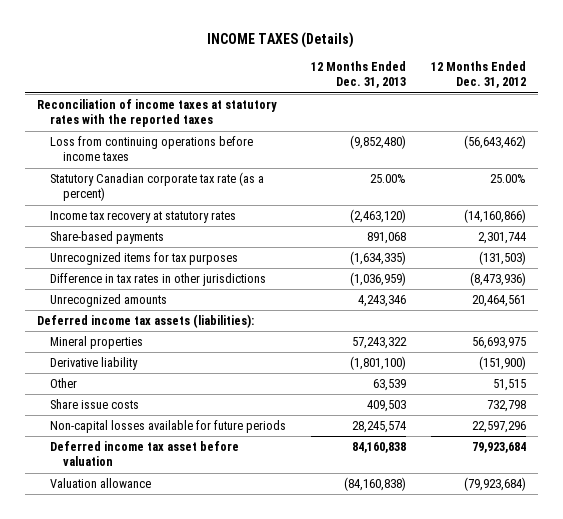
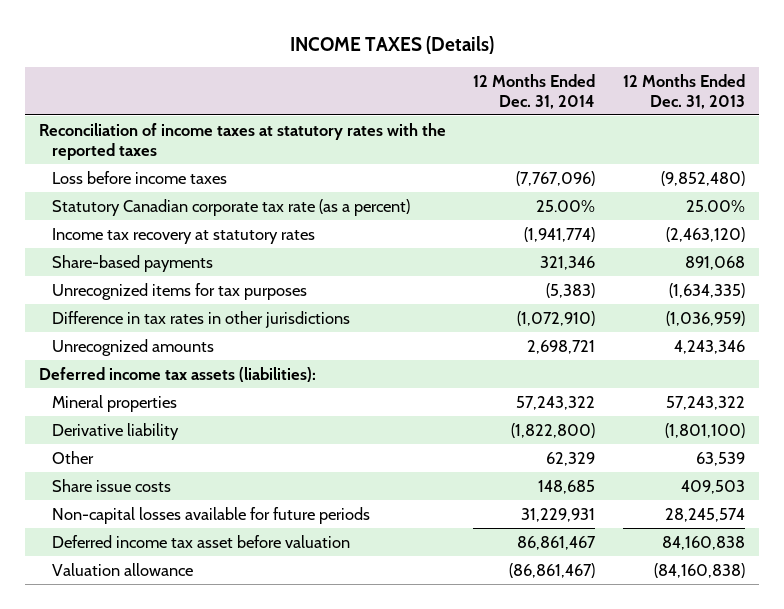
[430,61,526,89] 12 Months Ended Dec. 31, 2012 -> none
none -> [473,73,596,109] 12 Months Ended Dec. 31, 2014
[49,136,253,162] Loss from continuing operations before income taxes -> [51,170,227,184] Loss before income taxes

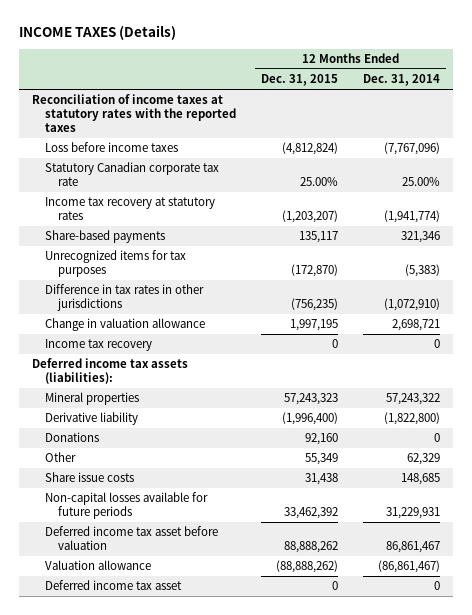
[622,73,745,109] 12 Months Ended Dec. 31, 2013 -> none
none -> [261,74,339,87] Dec. 31, 2015
[51,198,410,216] Statutory Canadian corporate tax rate (as a percent) -> [44,162,219,187] Statutory Canadian corporate tax rate
[51,338,214,356] Unrecognized amounts -> [44,318,205,332] Change in valuation allowance
none -> [44,339,152,352] Income tax recovery
none -> [44,432,99,443] Donations
none -> [44,580,182,591] Deferred income tax asset

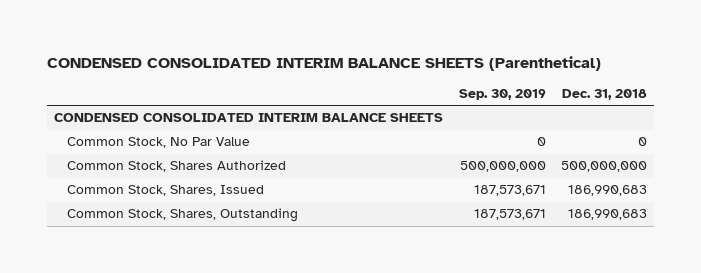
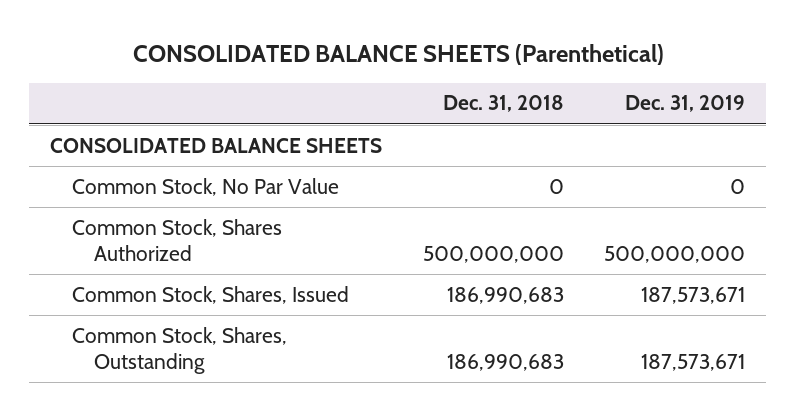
[46,56,601,72] CONDENSED CONSOLIDATED INTERIM BALANCE SHEETS (Parenthetical) -> [132,43,664,65] CONSOLIDATED BALANCE SHEETS (Parenthetical)
[458,89,546,101] Sep. 30, 2019 -> none
none -> [625,95,746,113] Dec. 31, 2019
[54,113,444,123] CONDENSED CONSOLIDATED INTERIM BALANCE SHEETS -> [49,137,382,153] CONSOLIDATED BALANCE SHEETS

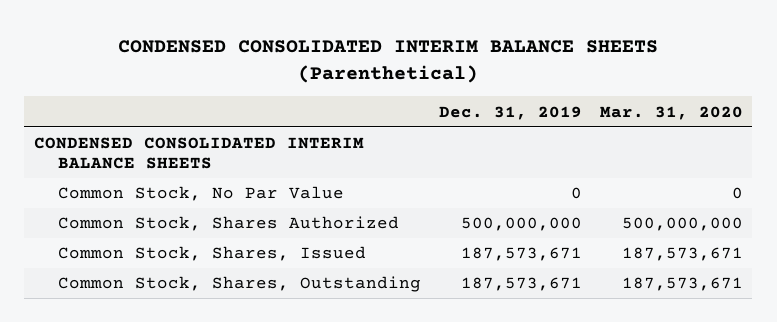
[132,43,664,65] CONSOLIDATED BALANCE SHEETS (Parenthetical) -> [118,39,659,83] CONDENSED CONSOLIDATED INTERIM BALANCE SHEETS (Parenthetical)
[442,95,564,113] Dec. 31, 2018 -> none
none -> [600,105,744,120] Mar. 31, 2020
[49,137,382,153] CONSOLIDATED BALANCE SHEETS -> [33,137,364,170] CONDENSED CONSOLIDATED INTERIM BALANCE SHEETS

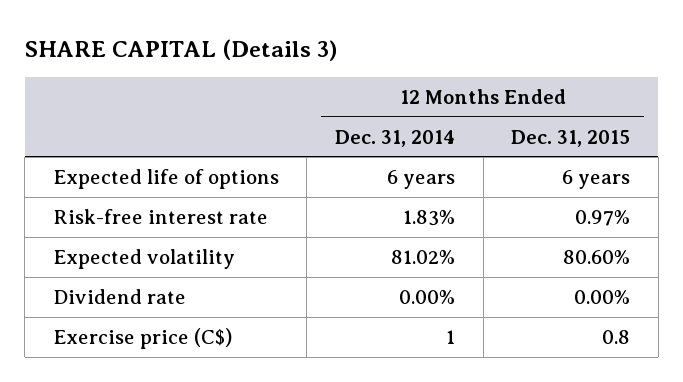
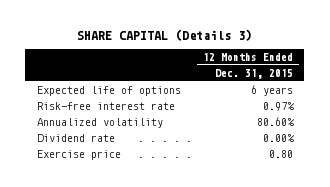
[335,129,456,147] Dec. 31, 2014 -> none
[52,248,235,269] Expected volatility -> [36,118,163,129] Annualized volatility
[52,327,232,349] Exercise price (C$) -> [36,150,121,161] Exercise price
[602,329,631,344] 0.8 -> [269,150,294,159] 0.80

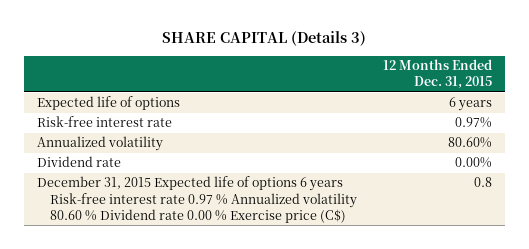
[36,150,121,161] Exercise price -> none
none -> [36,176,358,223] December 31, 2015 Expected life of options 6 years Risk-free interest rate 0.97 % Annualized volatility 80.60 % Dividend rate 0.00 % Exercise price (C$)

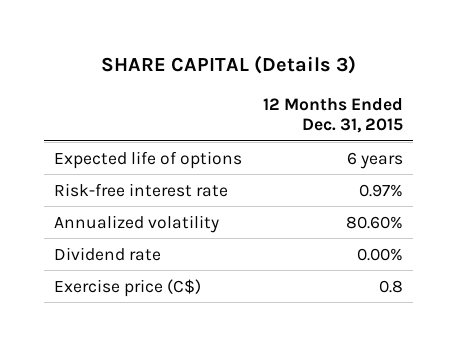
[36,176,358,223] December 31, 2015 Expected life of options 6 years Risk-free interest rate 0.97 % Annualized volatility 80.60 % Dividend rate 0.00 % Exercise price (C$) -> [54,278,202,297] Exercise price (C$)

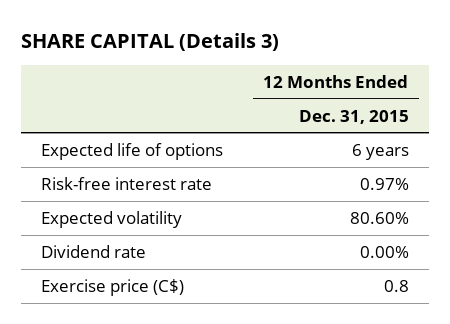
[54,214,220,233] Annualized volatility -> [41,210,183,228] Expected volatility

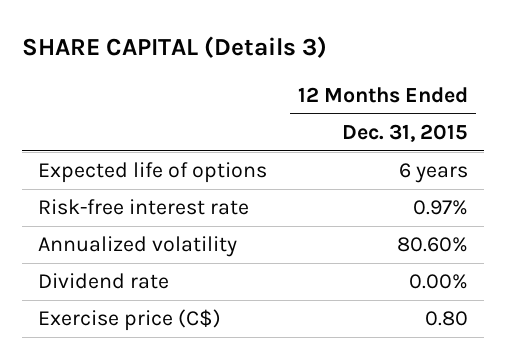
[41,210,183,228] Expected volatility -> [37,236,237,258] Annualized volatility
[383,279,409,292] 0.8 -> [425,311,469,327] 0.80

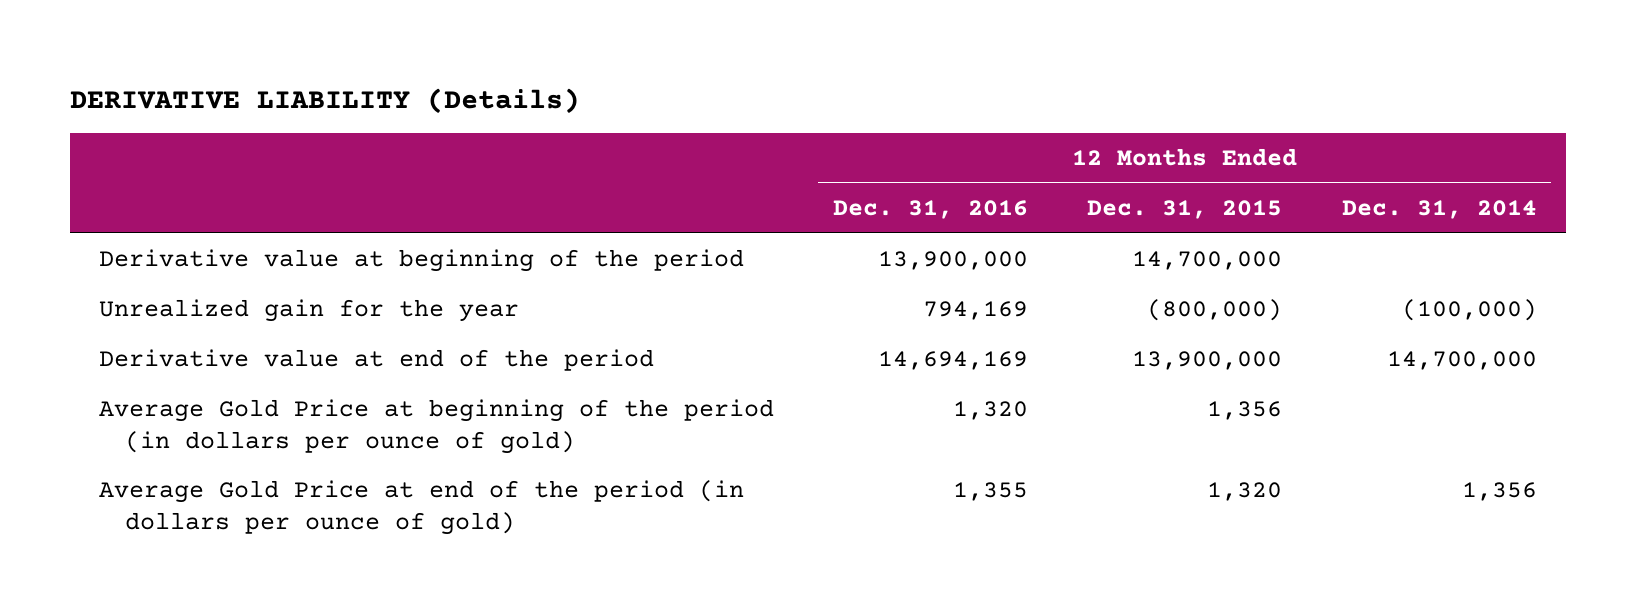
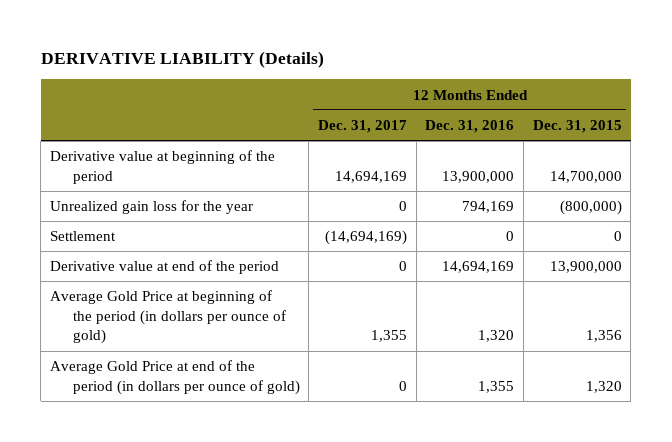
[1341,200,1537,220] Dec. 31, 2014 -> none
none -> [318,119,408,133] Dec. 31, 2017
[99,299,520,323] Unrealized gain for the year -> [49,200,253,215] Unrealized gain loss for the year
none -> [49,231,116,242] Settlement

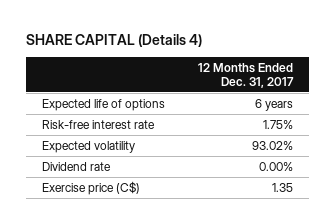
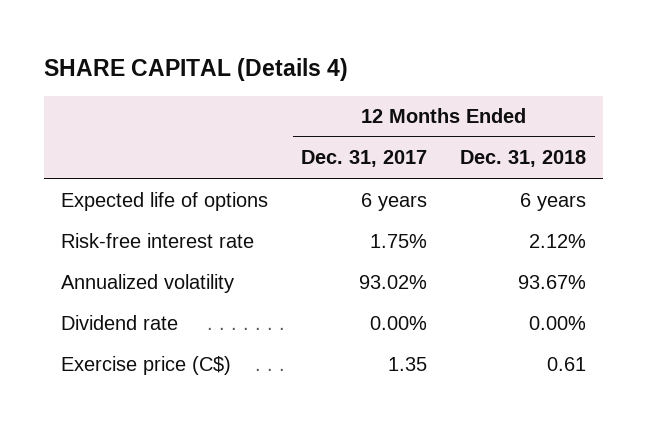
none -> [460,150,587,168] Dec. 31, 2018
[42,141,136,154] Expected volatility -> [60,273,234,293] Annualized volatility

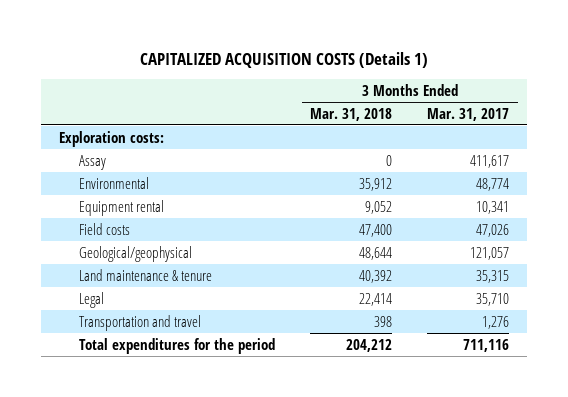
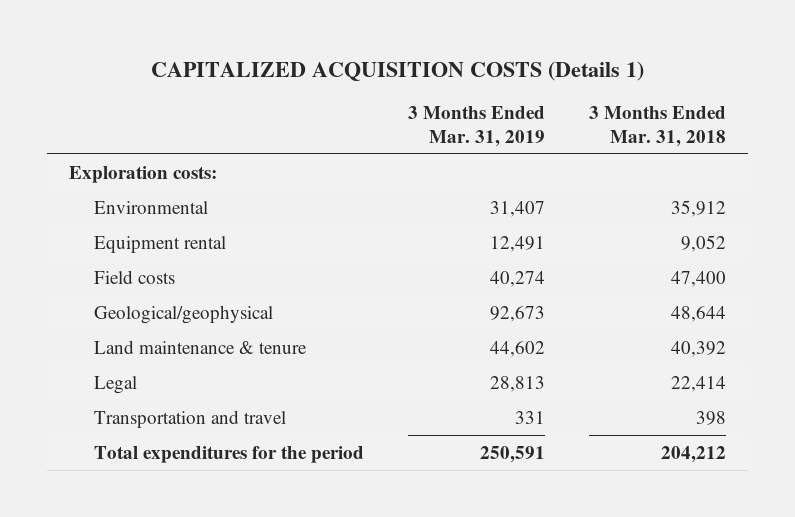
[427,107,510,121] Mar. 31, 2017 -> none
none -> [408,106,546,147] 3 Months Ended Mar. 31, 2019
[79,154,107,170] Assay -> none

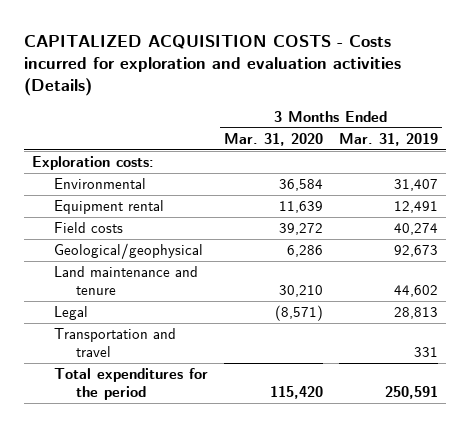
[150,60,644,81] CAPITALIZED ACQUISITION COSTS (Details 1) -> [24,34,402,97] CAPITALIZED ACQUISITION COSTS - Costs incurred for exploration and evaluation activities (Details)
[589,106,727,147] 3 Months Ended Mar. 31, 2018 -> none
none -> [224,132,324,146] Mar. 31, 2020
[94,339,308,354] Land maintenance & tenure -> [54,266,199,295] Land maintenance and tenure

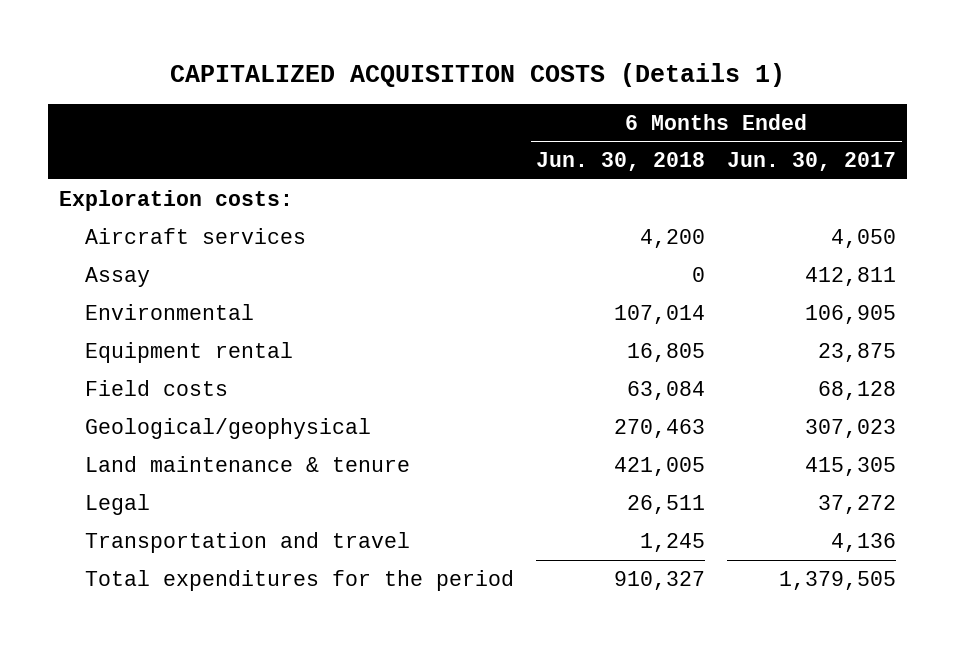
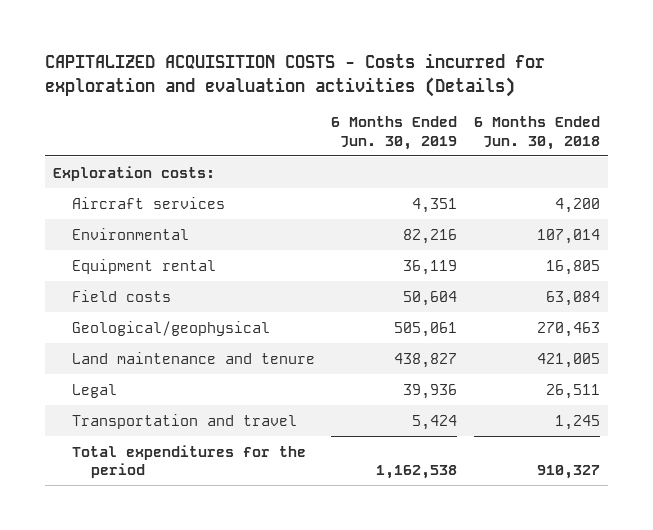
[169,62,785,87] CAPITALIZED ACQUISITION COSTS (Details 1) -> [45,53,546,97] CAPITALIZED ACQUISITION COSTS - Costs incurred for exploration and evaluation activities (Details)
[727,152,897,172] Jun. 30, 2017 -> none
none -> [331,116,458,150] 6 Months Ended Jun. 30, 2019
[85,266,151,287] Assay -> none
[85,455,411,472] Land maintenance & tenure -> [72,351,316,364] Land maintenance and tenure

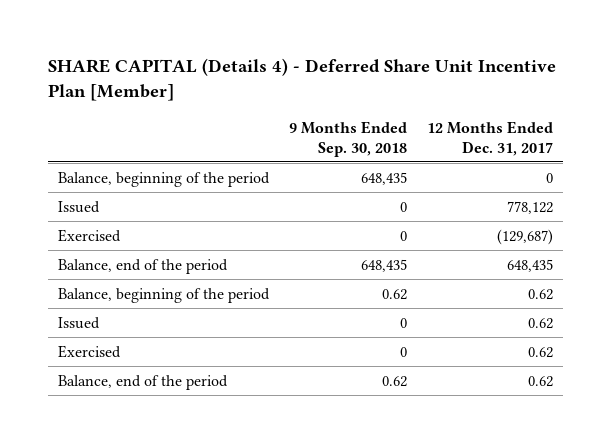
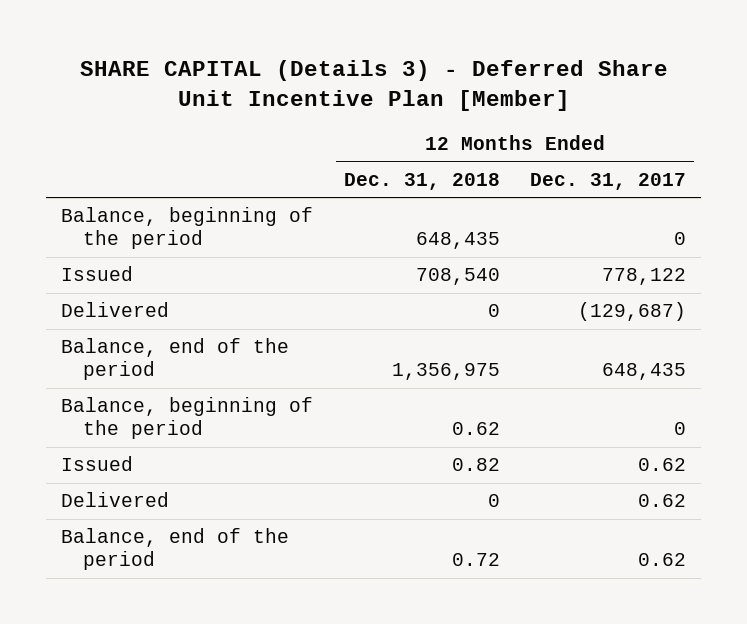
[47,58,556,102] SHARE CAPITAL (Details 4) - Deferred Share Unit Incentive Plan [Member] -> [79,60,668,112] SHARE CAPITAL (Details 3) - Deferred Share Unit Incentive Plan [Member]
[288,120,407,157] 9 Months Ended Sep. 30, 2018 -> none
none -> [343,172,500,190] Dec. 31, 2018
[57,228,121,242] Exercised -> [61,302,170,318] Delivered
[527,288,553,300] 0.62 -> [673,422,686,436] 0
[57,344,121,358] Exercised -> [61,492,170,508] Delivered

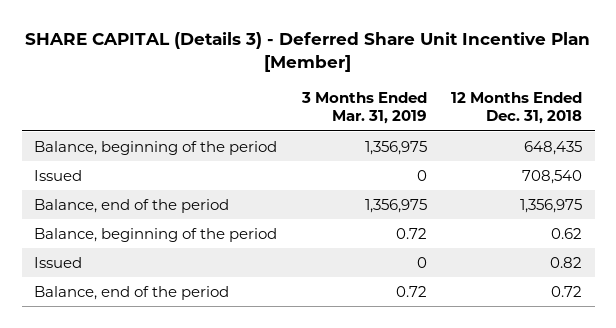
[529,172,686,190] Dec. 31, 2017 -> none
none -> [300,91,427,125] 3 Months Ended Mar. 31, 2019
[61,302,170,318] Delivered -> none
[61,492,170,508] Delivered -> none

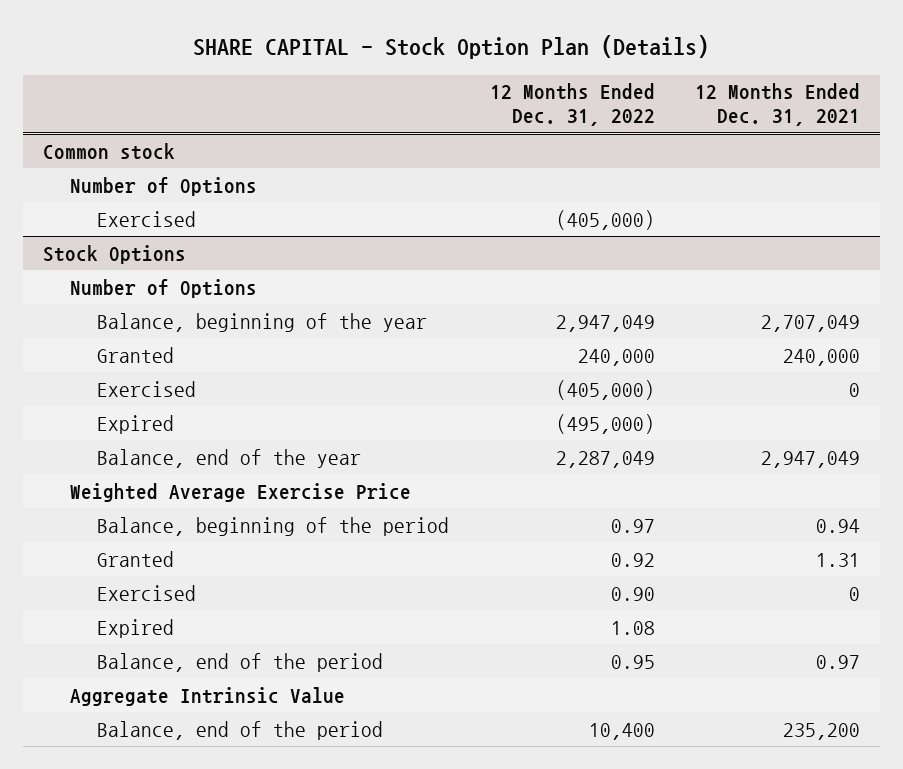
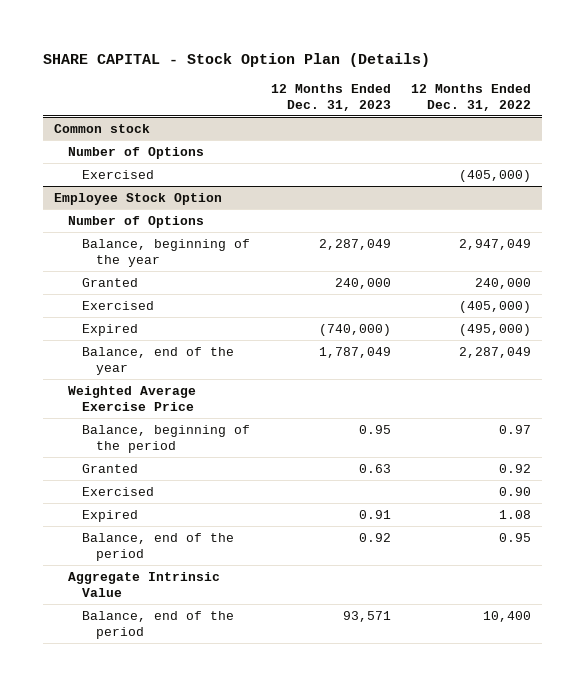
[694,83,860,127] 12 Months Ended Dec. 31, 2021 -> none
none -> [270,83,391,112] 12 Months Ended Dec. 31, 2023
[42,244,186,264] Stock Options -> [53,192,222,205] Employee Stock Option

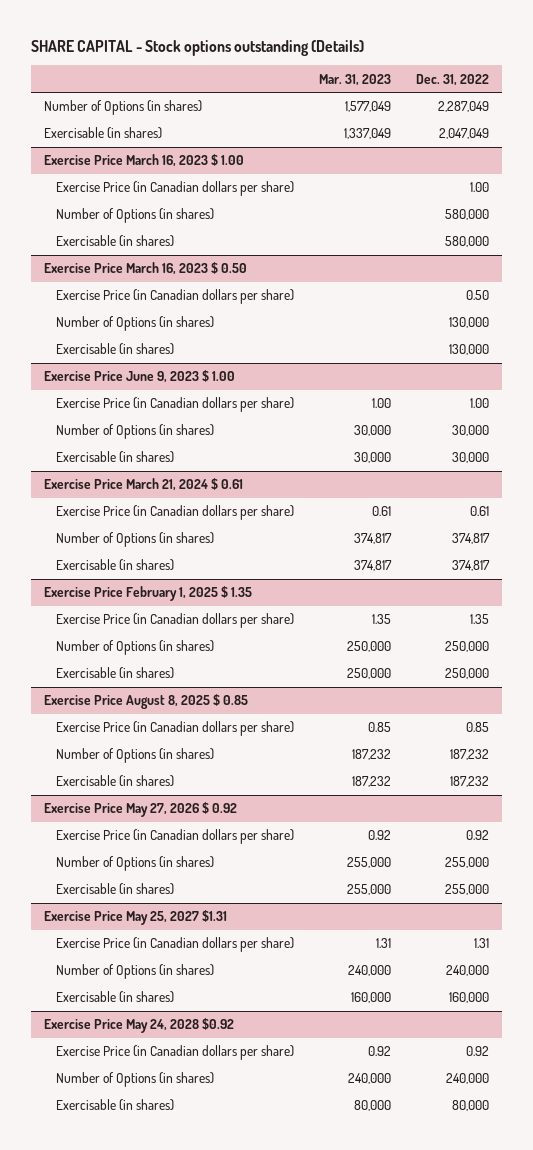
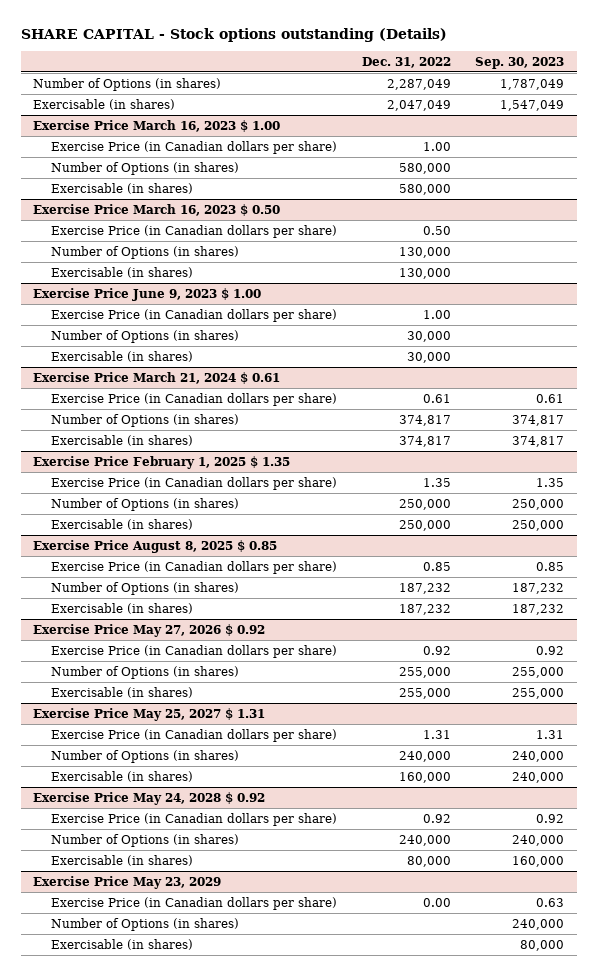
[319,73,392,86] Mar. 31, 2023 -> none
none -> [475,56,565,69] Sep. 30, 2023
[43,910,227,926] Exercise Price May 25, 2027 $1.31 -> [33,707,266,721] Exercise Price May 25, 2027 $ 1.31
[43,1018,234,1034] Exercise Price May 24, 2028 $0.92 -> [33,791,266,805] Exercise Price May 24, 2028 $ 0.92
none -> [33,875,222,889] Exercise Price May 23, 2029
none -> [51,896,338,910] Exercise Price (in Canadian dollars per share)
none -> [51,917,240,931] Number of Options (in shares)
none -> [51,938,194,950] Exercisable (in shares)

